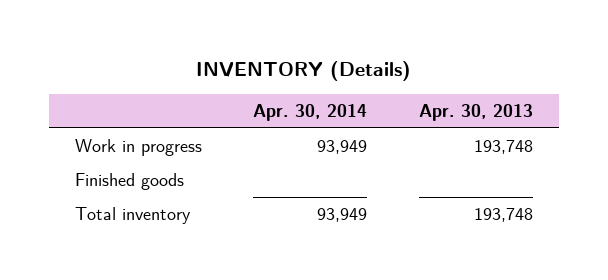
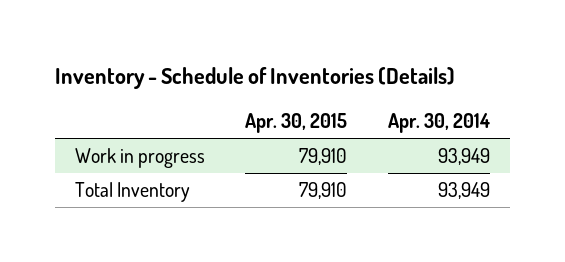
[195,61,411,82] INVENTORY (Details) -> [54,67,455,90] Inventory - Schedule of Inventories (Details)
[419,103,534,121] Apr. 30, 2013 -> none
none -> [245,112,348,133] Apr. 30, 2015
[74,173,184,191] Finished goods -> none
[74,207,191,225] Total inventory -> [74,182,190,203] Total Inventory

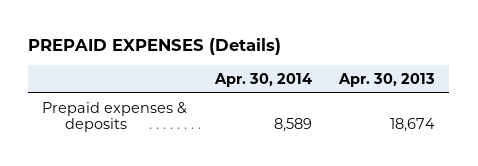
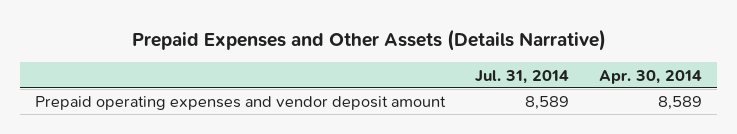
[28,37,282,55] PREPAID EXPENSES (Details) -> [131,28,606,51] Prepaid Expenses and Other Assets (Details Narrative)
[338,72,436,87] Apr. 30, 2013 -> none
none -> [475,69,570,84] Jul. 31, 2014
[42,101,188,133] Prepaid expenses & deposits -> [34,96,446,111] Prepaid operating expenses and vendor deposit amount

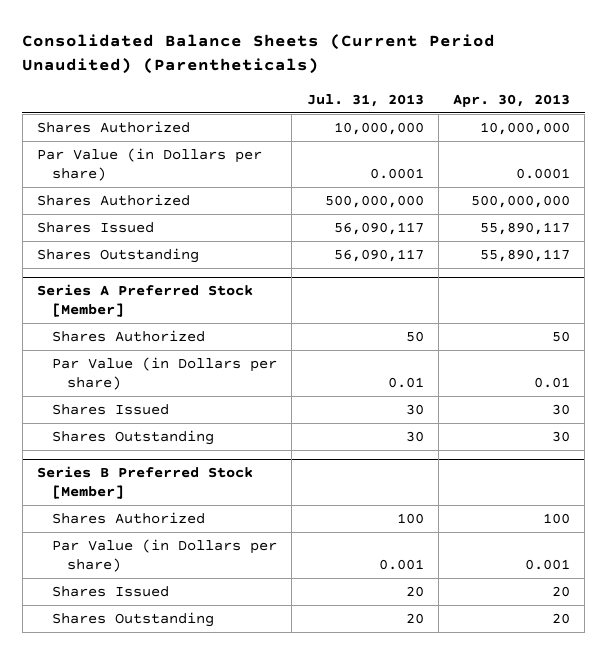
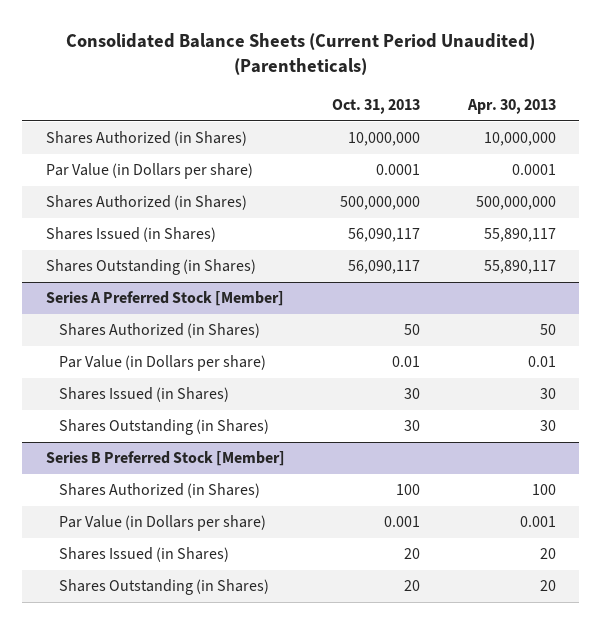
[306,93,424,107] Jul. 31, 2013 -> none
none -> [332,99,421,115] Oct. 31, 2013
[37,120,191,133] Shares Authorized -> [46,131,248,147] Shares Authorized (in Shares)
[37,193,191,206] Shares Authorized -> [46,195,248,211] Shares Authorized (in Shares)
[37,221,155,233] Shares Issued -> [46,227,217,243] Shares Issued (in Shares)
[37,247,200,263] Shares Outstanding -> [46,259,257,276] Shares Outstanding (in Shares)
[52,329,206,342] Shares Authorized -> [59,323,261,339] Shares Authorized (in Shares)
[52,403,170,415] Shares Issued -> [59,387,230,403] Shares Issued (in Shares)
[52,429,215,445] Shares Outstanding -> [59,419,270,436] Shares Outstanding (in Shares)
[52,511,206,524] Shares Authorized -> [59,483,261,499] Shares Authorized (in Shares)
[52,585,170,597] Shares Issued -> [59,547,230,563] Shares Issued (in Shares)
[52,611,215,627] Shares Outstanding -> [59,579,270,596] Shares Outstanding (in Shares)

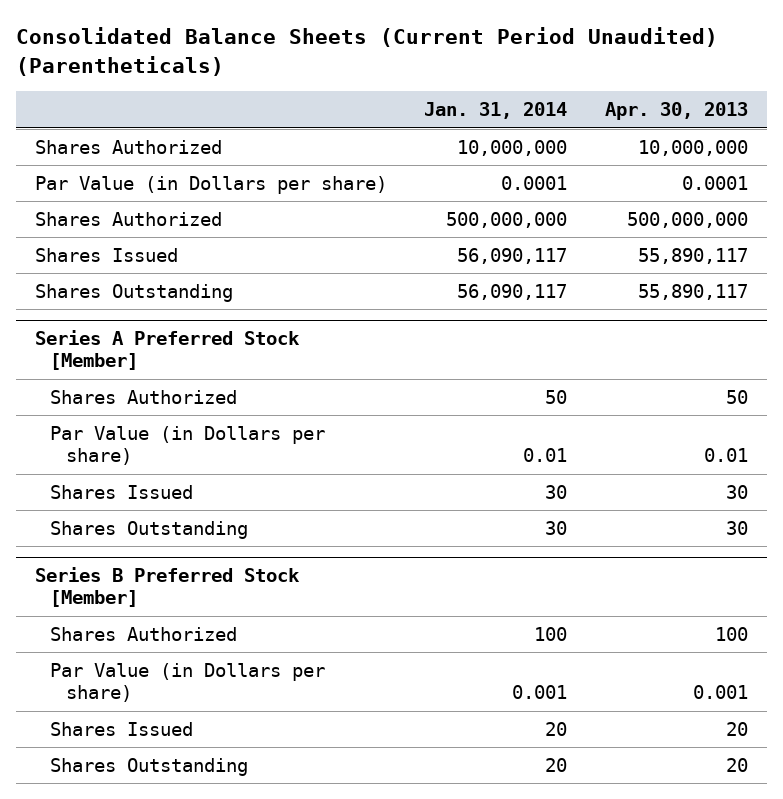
[332,99,421,115] Oct. 31, 2013 -> none
none -> [424,102,568,120] Jan. 31, 2014
[46,131,248,147] Shares Authorized (in Shares) -> [34,139,222,154] Shares Authorized
[46,195,248,211] Shares Authorized (in Shares) -> [34,211,222,226] Shares Authorized
[46,227,217,243] Shares Issued (in Shares) -> [34,247,178,262] Shares Issued
[46,259,257,276] Shares Outstanding (in Shares) -> [34,283,233,302] Shares Outstanding
[59,323,261,339] Shares Authorized (in Shares) -> [50,389,238,404] Shares Authorized
[59,387,230,403] Shares Issued (in Shares) -> [50,484,194,499] Shares Issued
[59,419,270,436] Shares Outstanding (in Shares) -> [50,520,249,539] Shares Outstanding
[59,483,261,499] Shares Authorized (in Shares) -> [50,626,238,641] Shares Authorized
[59,547,230,563] Shares Issued (in Shares) -> [50,721,194,736] Shares Issued
[59,579,270,596] Shares Outstanding (in Shares) -> [50,757,249,776] Shares Outstanding

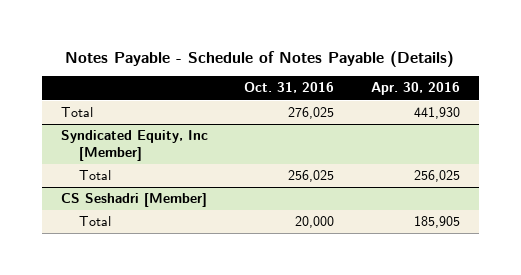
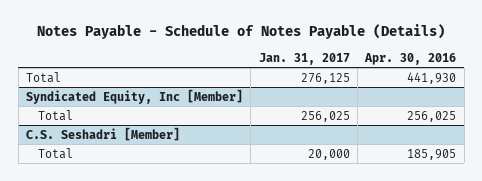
[244,82,335,94] Oct. 31, 2016 -> none
none -> [258,52,350,65] Jan. 31, 2017
[60,193,207,208] CS Seshadri [Member] -> [25,126,180,141] C.S. Seshadri [Member]

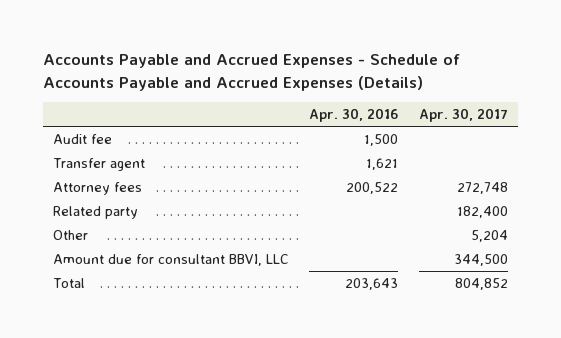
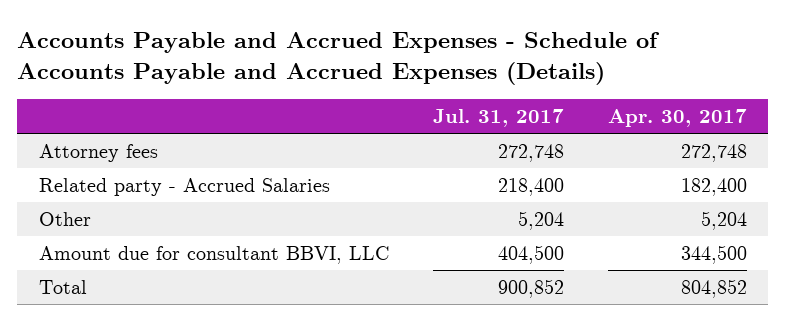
[309,108,399,123] Apr. 30, 2016 -> none
none -> [432,109,564,128] Jul. 31, 2017
[53,133,113,144] Audit fee -> none
[53,157,146,171] Transfer agent -> none
[53,205,139,219] Related party -> [39,178,331,197] Related party - Accrued Salaries

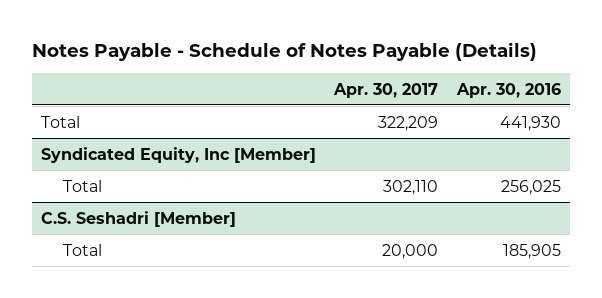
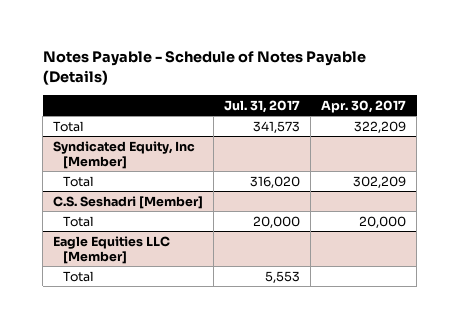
[455,82,561,98] Apr. 30, 2016 -> none
none -> [224,99,301,113] Jul. 31, 2017
[383,179,439,195] 302,110 -> [353,175,407,188] 302,209
none -> [53,235,171,264] Eagle Equities LLC [Member]
none -> [62,270,94,282] Total

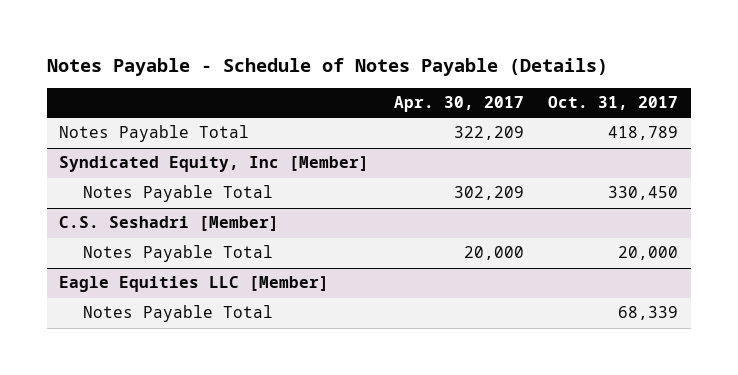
[224,99,301,113] Jul. 31, 2017 -> none
none -> [548,96,679,111] Oct. 31, 2017
[53,120,85,132] Total -> [59,125,250,143] Notes Payable Total
[62,175,94,187] Total -> [83,185,274,203] Notes Payable Total
[62,215,94,227] Total -> none
none -> [83,245,274,263] Notes Payable Total
[62,270,94,282] Total -> none
none -> [83,305,274,323] Notes Payable Total

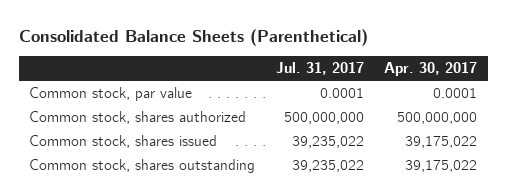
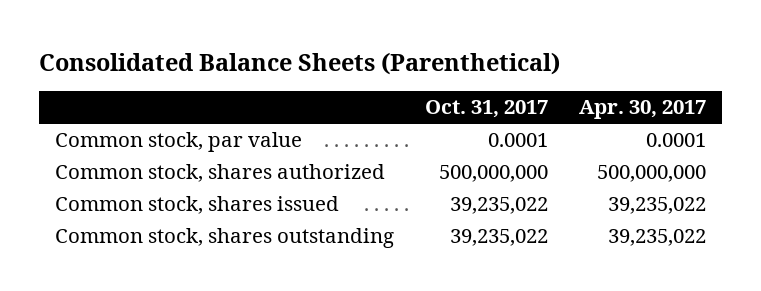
[275,62,364,76] Jul. 31, 2017 -> none
none -> [424,100,548,119] Oct. 31, 2017
[405,135,478,148] 39,175,022 -> [608,197,707,215] 39,235,022
[405,159,478,172] 39,175,022 -> [608,229,707,247] 39,235,022

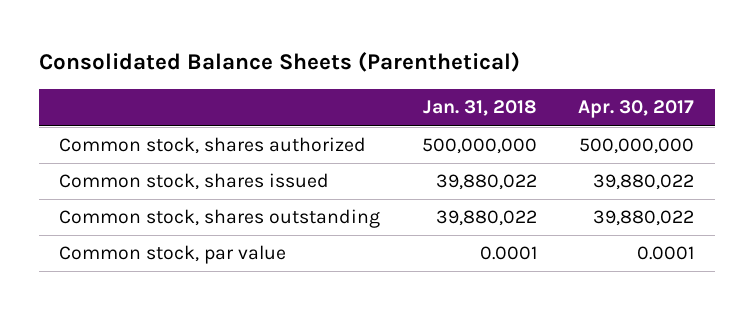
[424,100,548,119] Oct. 31, 2017 -> none
none -> [422,100,537,117] Jan. 31, 2018
[608,197,707,215] 39,235,022 -> [593,174,695,191] 39,880,022
[608,229,707,247] 39,235,022 -> [593,210,695,227] 39,880,022
[54,132,302,153] Common stock, par value -> [59,245,287,265] Common stock, par value

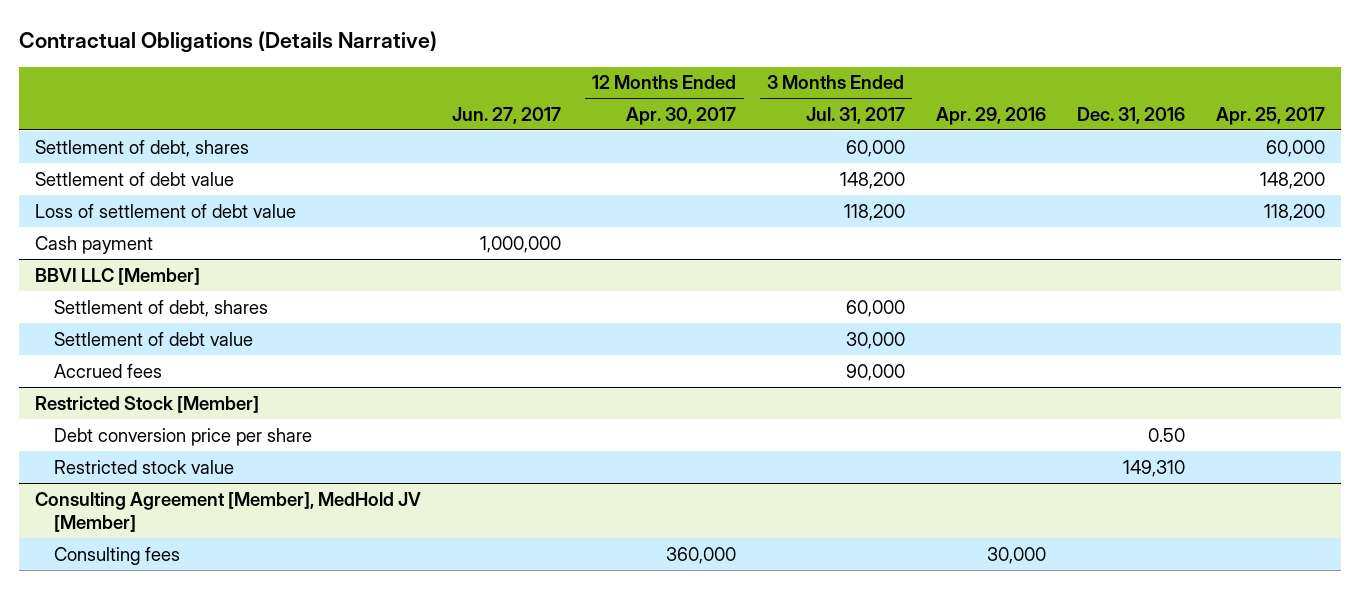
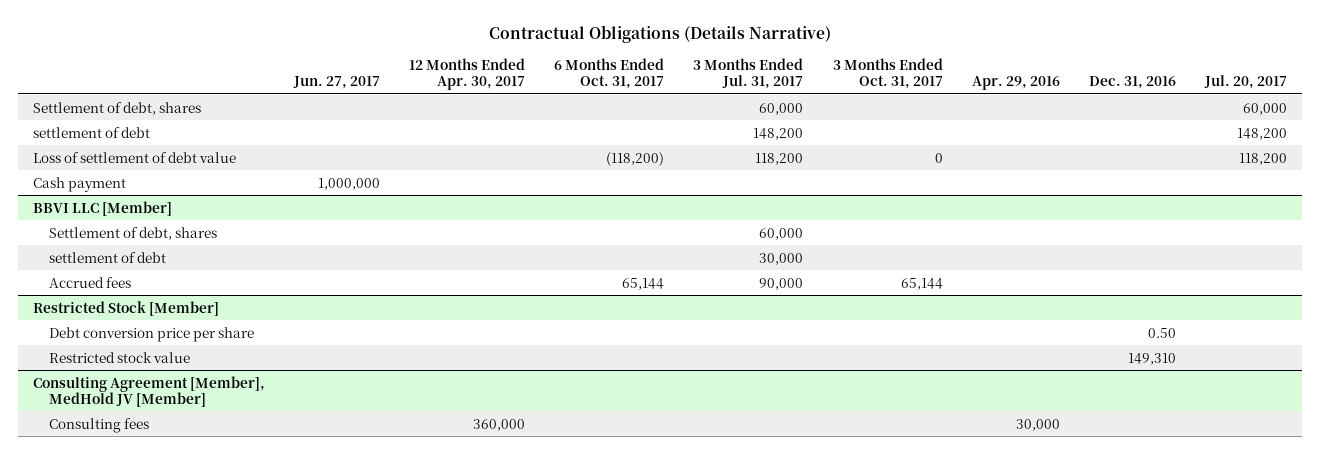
[1216,106,1326,125] Apr. 25, 2017 -> none
none -> [554,58,665,90] 6 Months Ended Oct. 31, 2017
none -> [832,58,943,90] 3 Months Ended Oct. 31, 2017
none -> [1204,75,1288,90] Jul. 20, 2017
[34,171,234,186] Settlement of debt value -> [32,126,150,138] settlement of debt
[53,331,253,346] Settlement of debt value -> [48,251,166,263] settlement of debt

